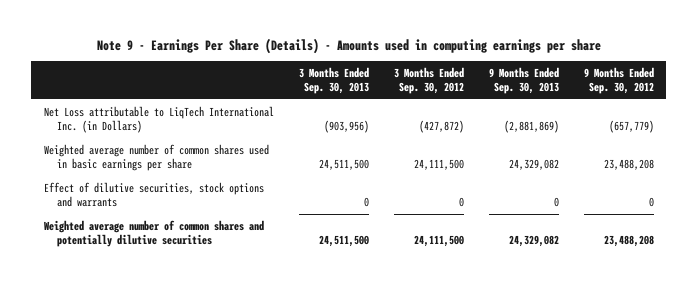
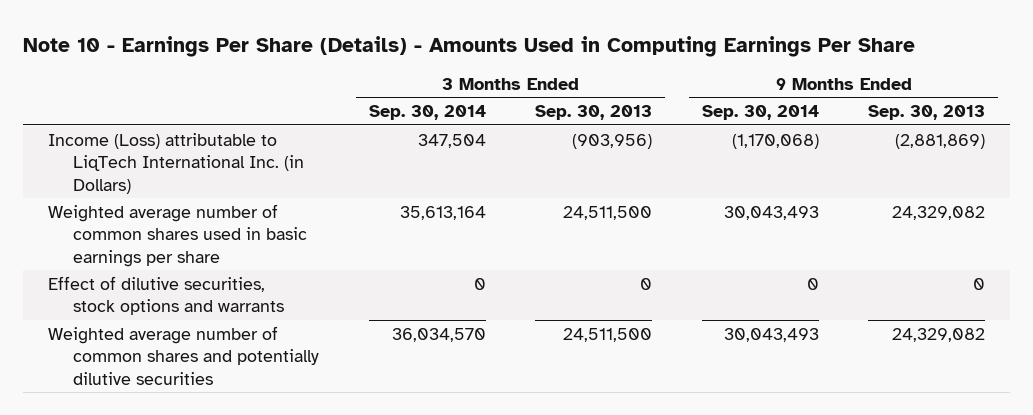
[96,37,601,54] Note 9 - Earnings Per Share (Details) - Amounts used in computing earnings per share -> [23,35,916,57] Note 10 - Earnings Per Share (Details) - Amounts Used in Computing Earnings Per Share
[393,66,464,95] 3 Months Ended Sep. 30, 2012 -> none
[583,66,654,95] 9 Months Ended Sep. 30, 2012 -> none
none -> [368,105,486,121] Sep. 30, 2014
none -> [701,105,819,121] Sep. 30, 2014
[43,105,274,134] Net Loss attributable to LiqTech International Inc. (in Dollars) -> [48,132,305,194] Income (Loss) attributable to LiqTech International Inc. (in Dollars)

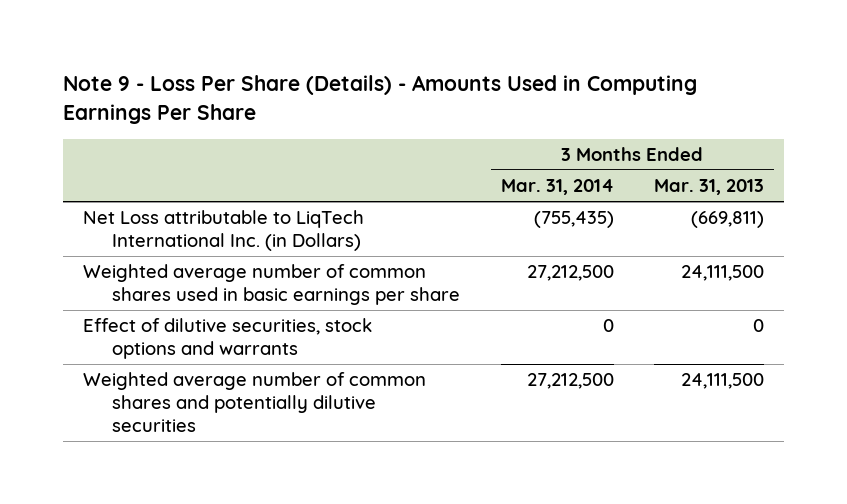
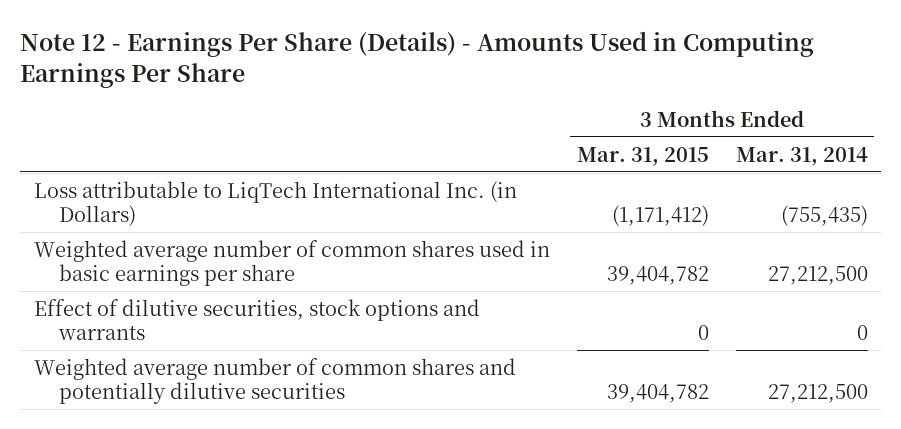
[62,75,697,125] Note 9 - Loss Per Share (Details) - Amounts Used in Computing Earnings Per Share -> [20,31,815,89] Note 12 - Earnings Per Share (Details) - Amounts Used in Computing Earnings Per Share
[654,178,765,195] Mar. 31, 2013 -> none
none -> [576,146,709,166] Mar. 31, 2015
[82,210,364,252] Net Loss attributable to LiqTech International Inc. (in Dollars) -> [33,180,517,227] Loss attributable to LiqTech International Inc. (in Dollars)

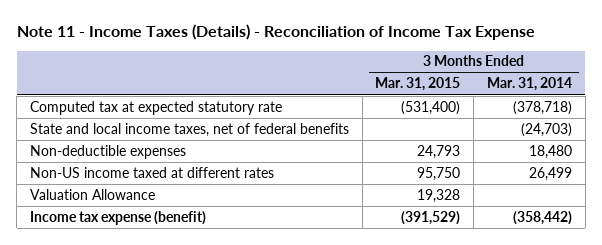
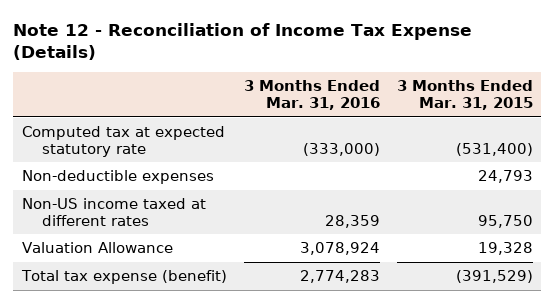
[16,24,535,41] Note 11 - Income Taxes (Details) - Reconciliation of Income Tax Expense -> [13,22,473,60] Note 12 - Reconciliation of Income Tax Expense (Details)
[486,77,572,92] Mar. 31, 2014 -> none
none -> [243,80,380,111] 3 Months Ended Mar. 31, 2016
[29,122,349,137] State and local income taxes, net of federal benefits -> none
[29,210,206,225] Income tax expense (benefit) -> [20,270,227,285] Total tax expense (benefit)

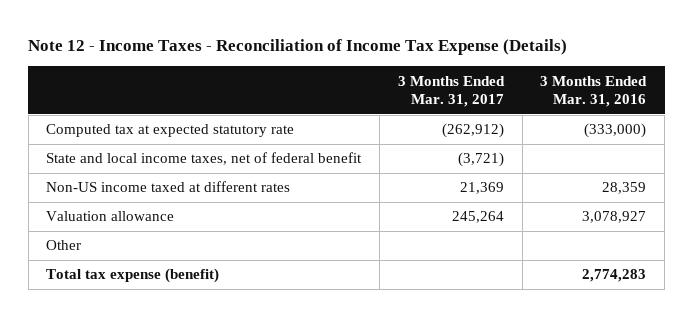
[13,22,473,60] Note 12 - Reconciliation of Income Tax Expense (Details) -> [28,39,568,56] Note 12 - Income Taxes - Reconciliation of Income Tax Expense (Details)
[396,80,533,111] 3 Months Ended Mar. 31, 2015 -> none
none -> [397,75,505,107] 3 Months Ended Mar. 31, 2017
[21,170,214,185] Non-deductible expenses -> none
none -> [46,152,363,166] State and local income taxes, net of federal benefit
[21,242,173,254] Valuation Allowance -> [46,211,175,222] Valuation allowance
[299,242,380,256] 3,078,924 -> [582,211,647,224] 3,078,927
none -> [46,240,82,251] Other

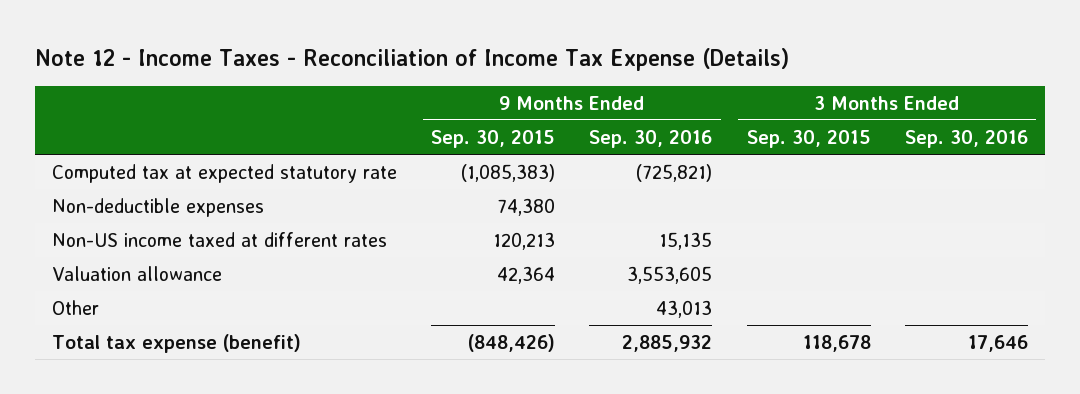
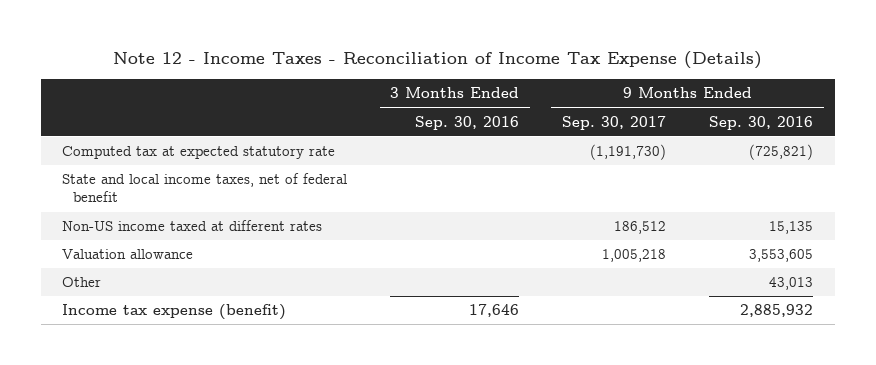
[431,129,556,148] Sep. 30, 2015 -> none
[746,129,871,148] Sep. 30, 2015 -> none
none -> [562,115,667,130] Sep. 30, 2017
[52,197,265,217] Non-deductible expenses -> none
none -> [62,173,348,203] State and local income taxes, net of federal benefit
[52,333,302,353] Total tax expense (benefit) -> [62,304,287,321] Income tax expense (benefit)

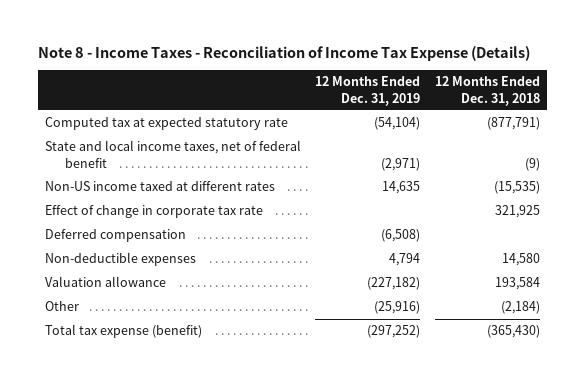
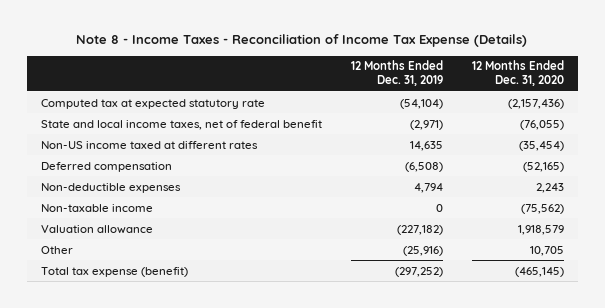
[434,76,540,106] 12 Months Ended Dec. 31, 2018 -> none
none -> [471,60,564,87] 12 Months Ended Dec. 31, 2020
[45,205,264,219] Effect of change in corporate tax rate -> none
none -> [41,203,154,212] Non-taxable income

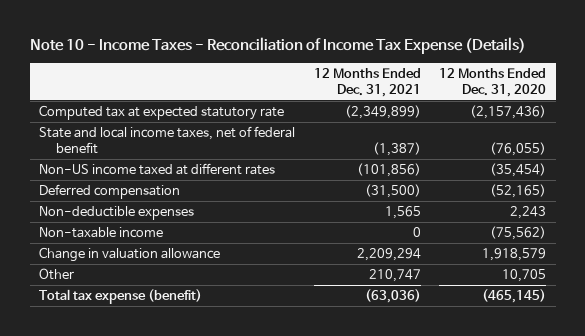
[76,34,528,48] Note 8 - Income Taxes - Reconciliation of Income Tax Expense (Details) -> [29,37,526,55] Note 10 - Income Taxes - Reconciliation of Income Tax Expense (Details)
[350,60,443,87] 12 Months Ended Dec. 31, 2019 -> none
none -> [313,68,421,98] 12 Months Ended Dec. 31, 2021
[41,224,154,234] Valuation allowance -> [38,247,220,263] Change in valuation allowance

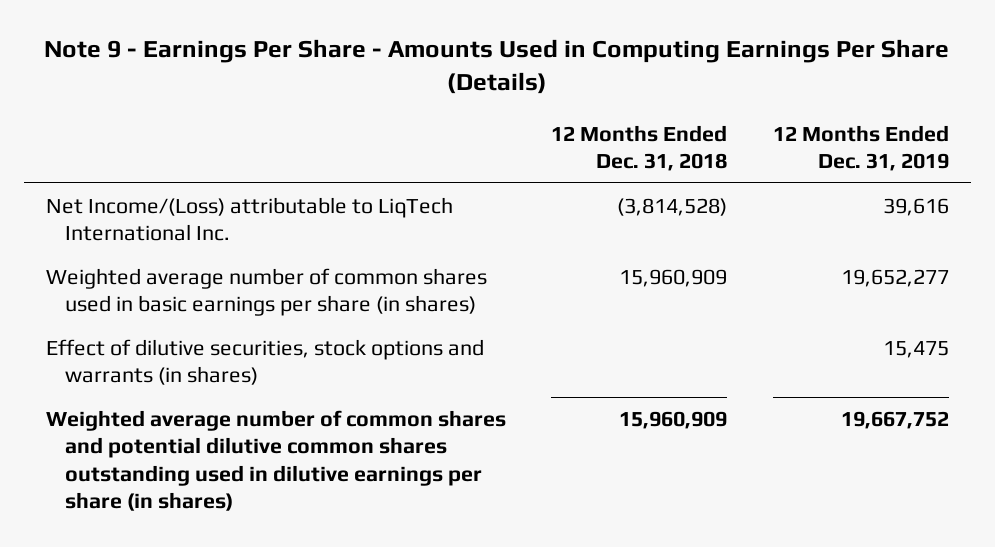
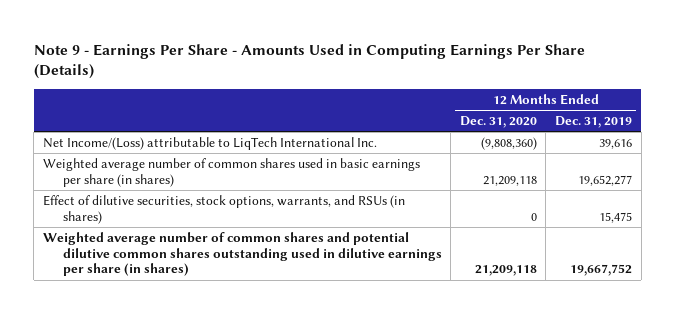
[551,124,728,171] 12 Months Ended Dec. 31, 2018 -> none
none -> [459,116,537,129] Dec. 31, 2020
[46,338,485,386] Effect of dilutive securities, stock options and warrants (in shares) -> [42,195,405,224] Effect of dilutive securities, stock options, warrants, and RSUs (in shares)

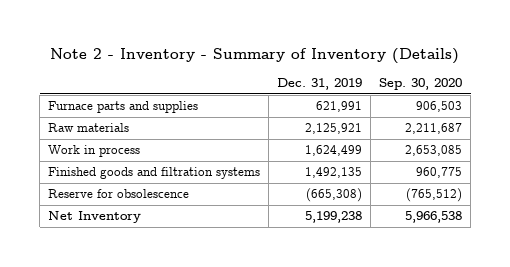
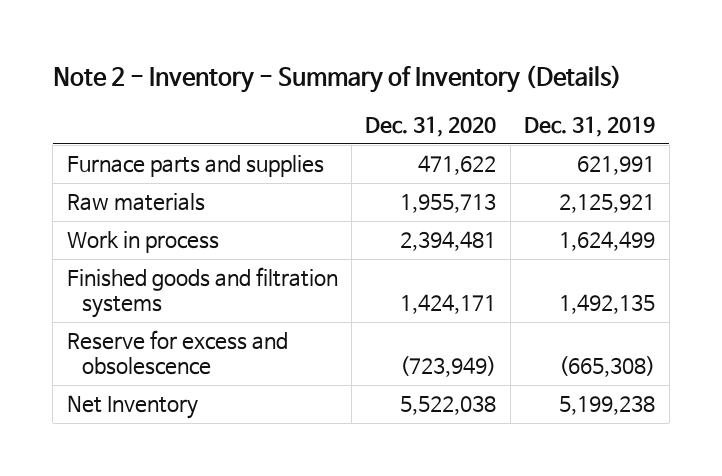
[379,78,463,91] Sep. 30, 2020 -> none
none -> [365,116,497,138] Dec. 31, 2020
[48,189,190,199] Reserve for obsolescence -> [66,330,288,376] Reserve for excess and obsolescence

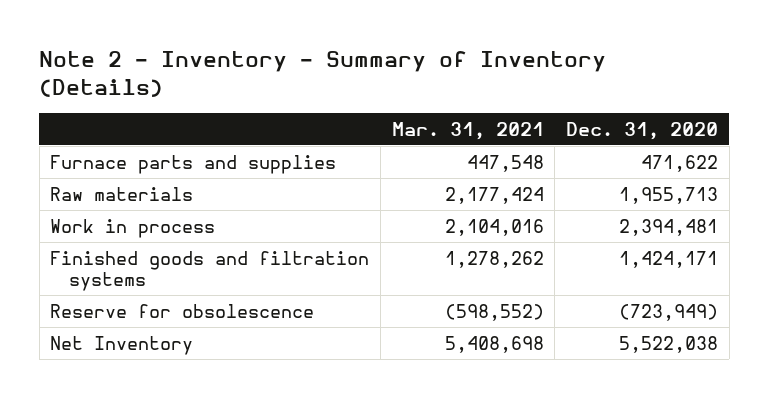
[524,116,656,138] Dec. 31, 2019 -> none
none -> [391,121,544,140] Mar. 31, 2021
[66,330,288,376] Reserve for excess and obsolescence -> [50,303,315,318] Reserve for obsolescence

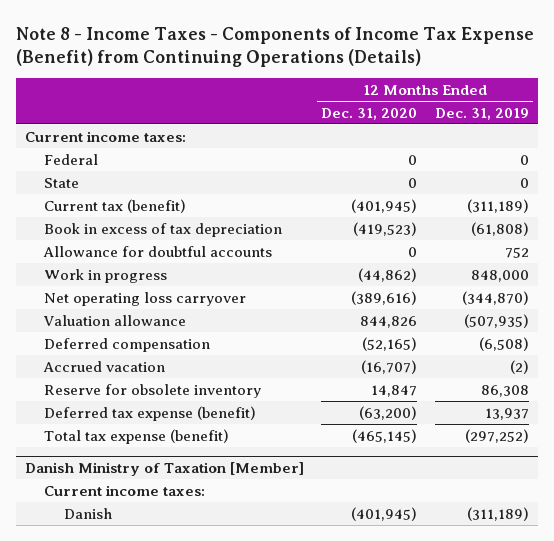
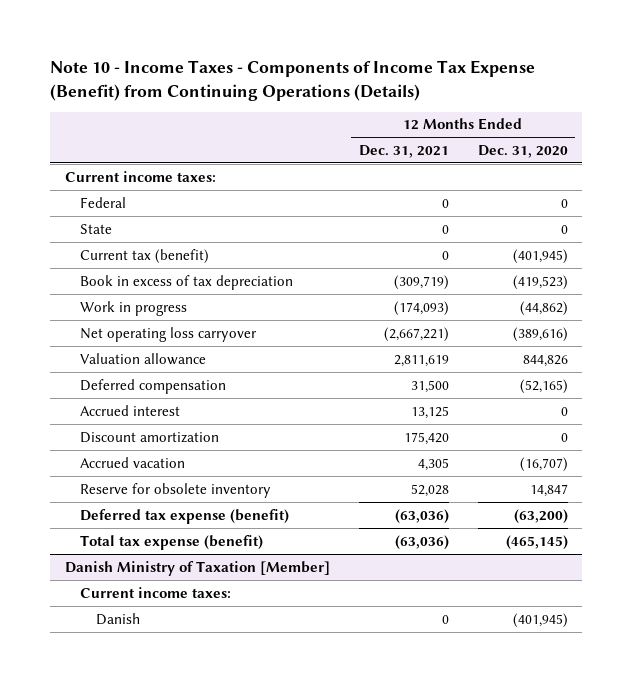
[16,26,535,68] Note 8 - Income Taxes - Components of Income Tax Expense (Benefit) from Continuing Operations (Details) -> [50,60,536,101] Note 10 - Income Taxes - Components of Income Tax Expense (Benefit) from Continuing Operations (Details)
[434,107,529,120] Dec. 31, 2019 -> none
none -> [358,145,449,159] Dec. 31, 2021
[43,245,273,257] Allowance for doubtful accounts -> none
none -> [80,404,181,416] Accrued interest
none -> [80,431,220,443] Discount amortization

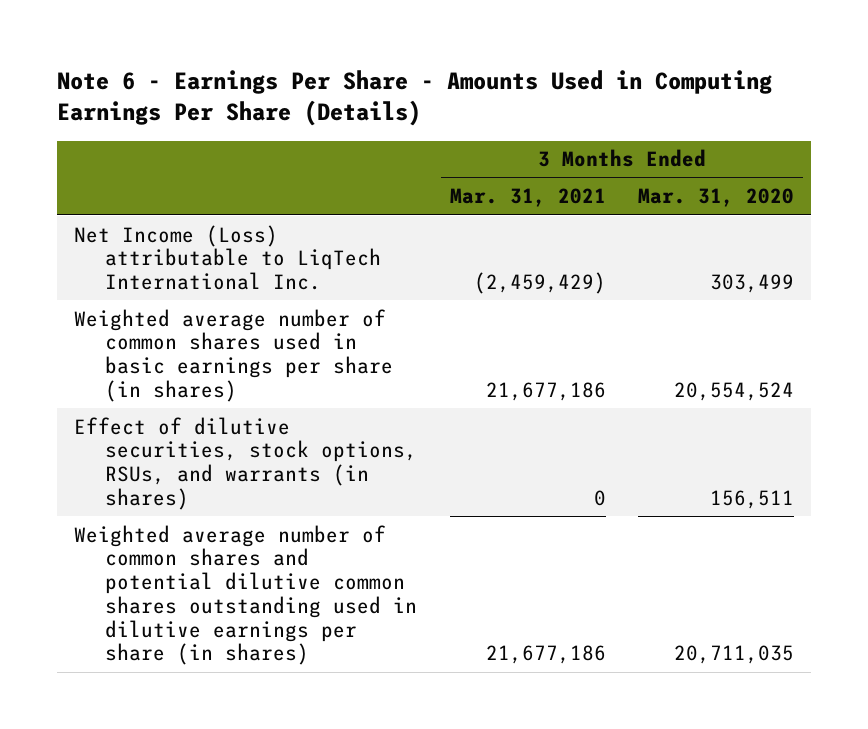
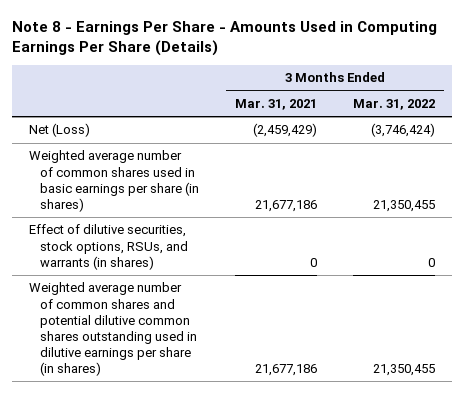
[57,69,773,127] Note 6 - Earnings Per Share - Amounts Used in Computing Earnings Per Share (Details) -> [11,20,437,56] Note 8 - Earnings Per Share - Amounts Used in Computing Earnings Per Share (Details)
[638,188,795,208] Mar. 31, 2020 -> none
none -> [352,98,435,110] Mar. 31, 2022
[73,224,381,291] Net Income (Loss) attributable to LiqTech International Inc. -> [29,123,91,138] Net (Loss)

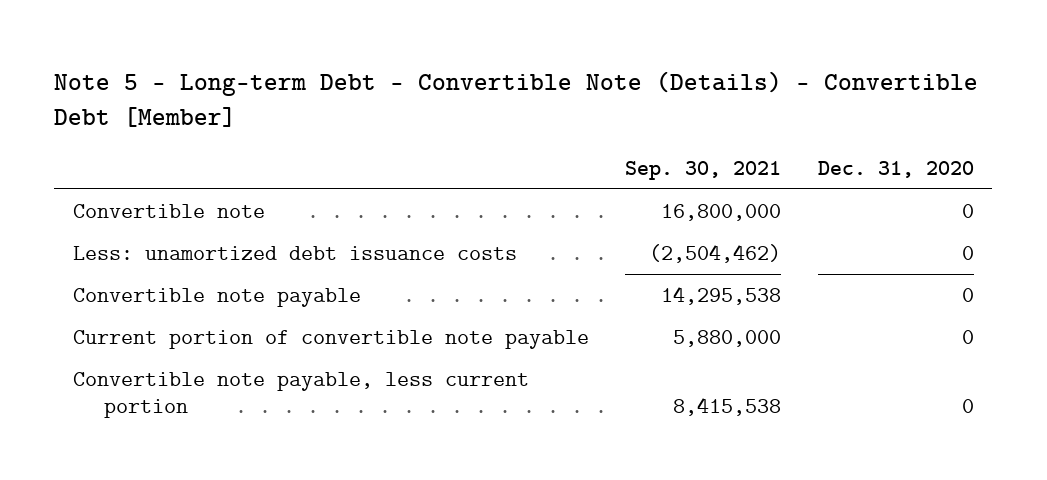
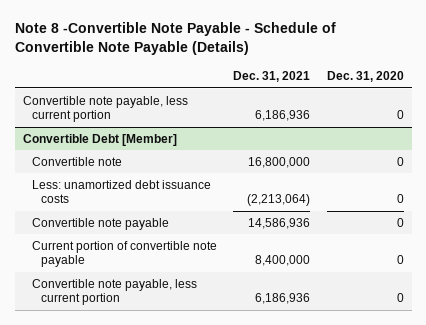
[54,70,979,127] Note 5 - Long-term Debt - Convertible Note (Details) - Convertible Debt [Member] -> [14,22,336,56] Note 8 -Convertible Note Payable - Schedule of Convertible Note Payable (Details)
[625,161,782,181] Sep. 30, 2021 -> none
none -> [233,71,311,83] Dec. 31, 2021
none -> [22,95,188,123] Convertible note payable, less current portion
none -> [22,133,177,146] Convertible Debt [Member]

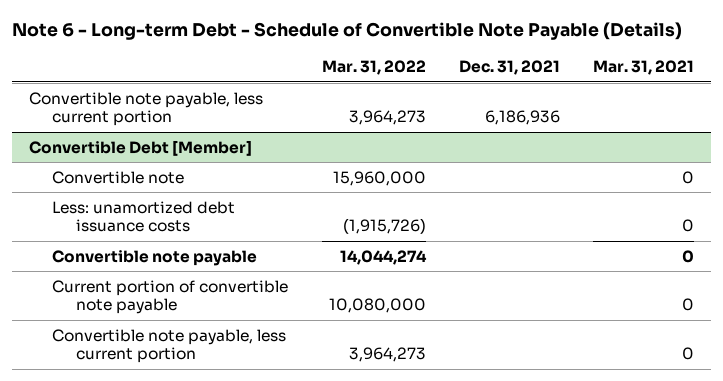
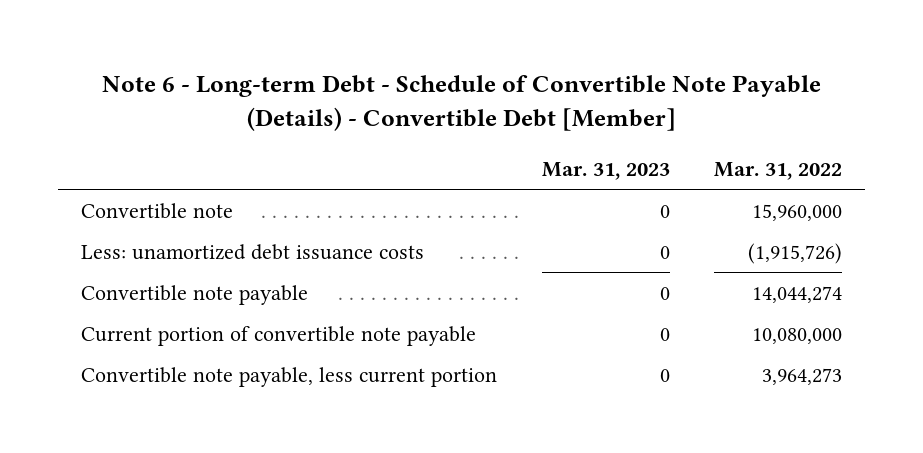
[12,22,683,41] Note 6 - Long-term Debt - Schedule of Convertible Note Payable (Details) -> [101,75,821,132] Note 6 - Long-term Debt - Schedule of Convertible Note Payable (Details) - Convertible Debt [Member]
[458,60,560,76] Dec. 31, 2021 -> none
[592,60,694,76] Mar. 31, 2021 -> none
none -> [541,161,670,180] Mar. 31, 2023
[29,91,264,127] Convertible note payable, less current portion -> none
[29,139,253,156] Convertible Debt [Member] -> none

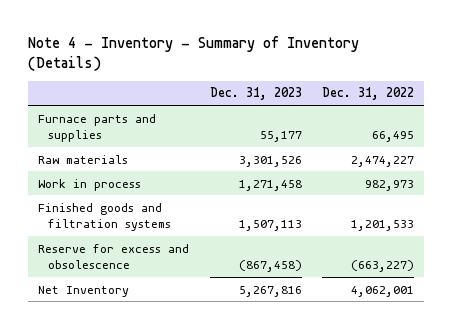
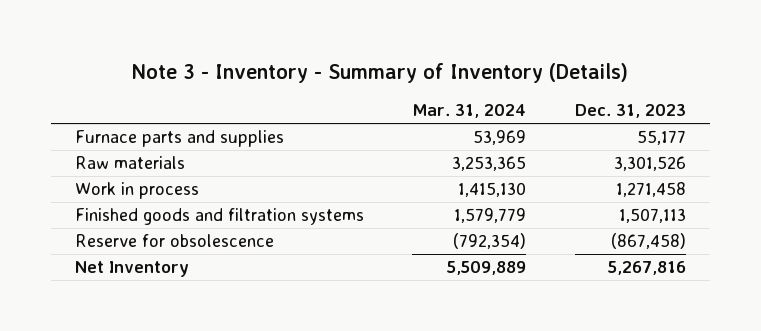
[28,36,360,71] Note 4 - Inventory - Summary of Inventory (Details) -> [131,63,629,84] Note 3 - Inventory - Summary of Inventory (Details)
[321,87,414,101] Dec. 31, 2022 -> none
none -> [412,104,527,119] Mar. 31, 2024
[38,243,190,269] Reserve for excess and obsolescence -> [75,234,275,248] Reserve for obsolescence

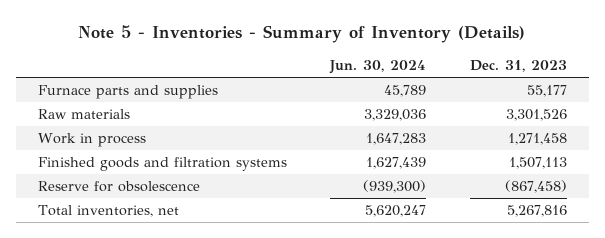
[131,63,629,84] Note 3 - Inventory - Summary of Inventory (Details) -> [78,25,526,44] Note 5 - Inventories - Summary of Inventory (Details)
[412,104,527,119] Mar. 31, 2024 -> none
none -> [329,60,427,75] Jun. 30, 2024
[75,261,190,278] Net Inventory -> [37,205,179,218] Total inventories, net

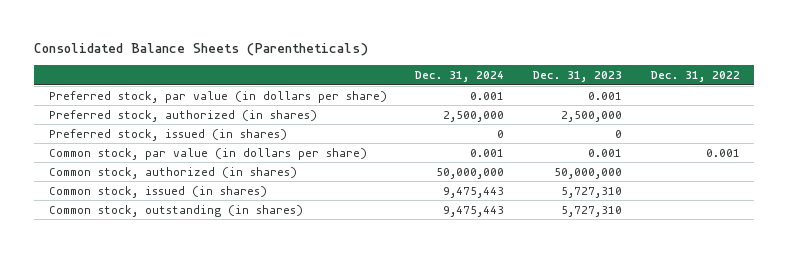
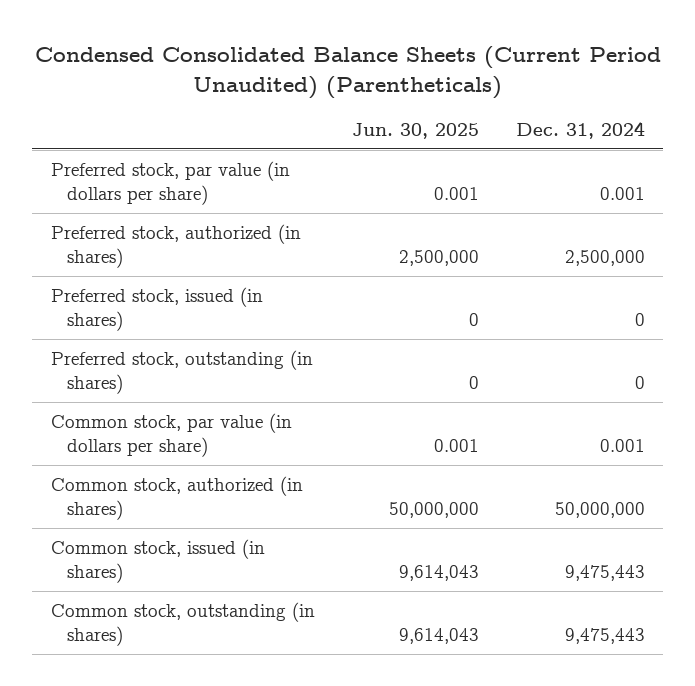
[34,43,369,57] Consolidated Balance Sheets (Parentheticals) -> [34,45,661,99] Condensed Consolidated Balance Sheets (Current Period Unaudited) (Parentheticals)
[533,71,623,83] Dec. 31, 2023 -> none
[650,71,740,83] Dec. 31, 2022 -> none
none -> [351,123,479,140] Jun. 30, 2025
none -> [50,349,313,395] Preferred stock, outstanding (in shares)

